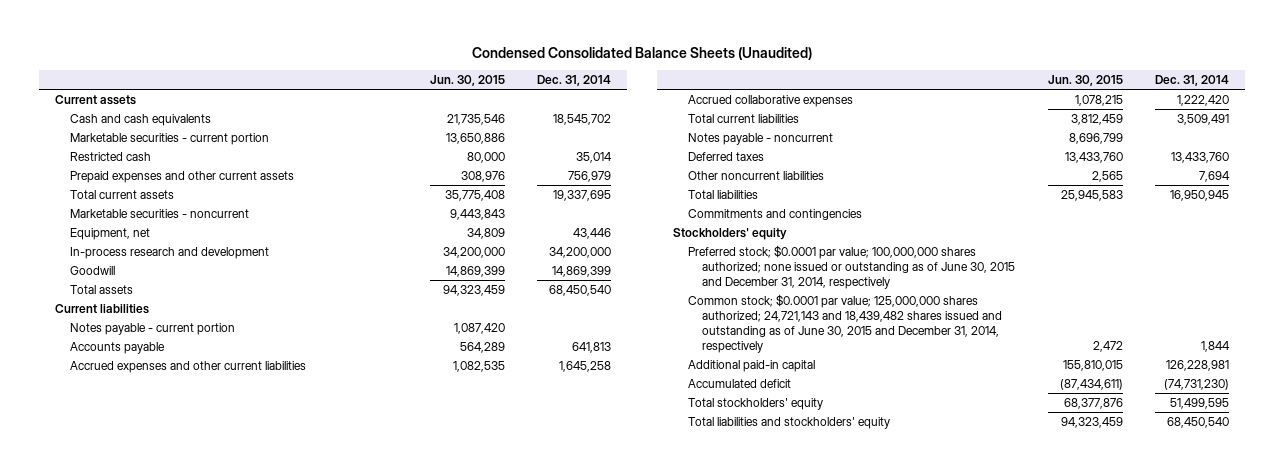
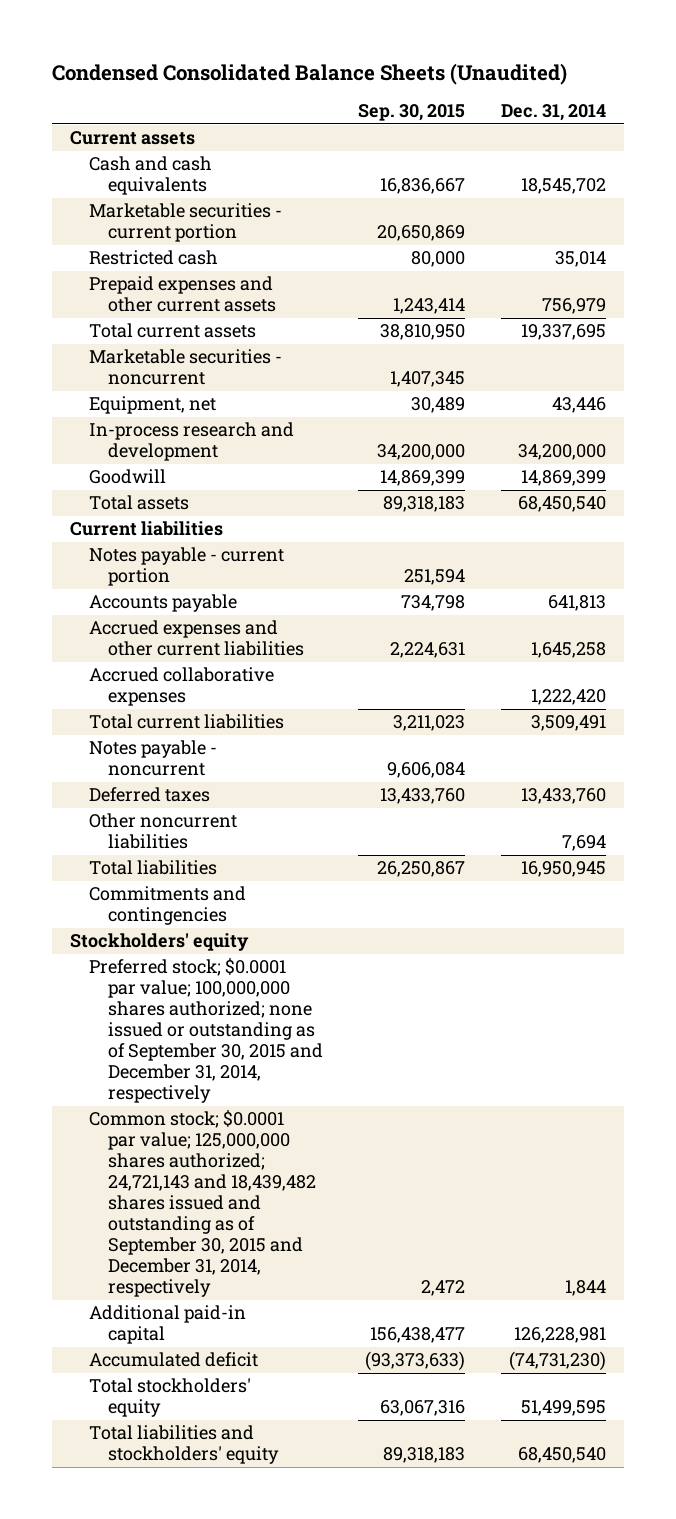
[429,74,505,86] Jun. 30, 2015 -> none
none -> [358,104,466,122] Sep. 30, 2015
[687,245,1016,289] Preferred stock; $0.0001 par value; 100,000,000 shares authorized; none issued or outstanding as of June 30, 2015 and December 31, 2014, respectively -> [88,958,323,1104] Preferred stock; $0.0001 par value; 100,000,000 shares authorized; none issued or outstanding as of September 30, 2015 and December 31, 2014, respectively
[687,294,1003,353] Common stock; $0.0001 par value; 125,000,000 shares authorized; 24,721,143 and 18,439,482 shares issued and outstanding as of June 30, 2015 and December 31, 2014, respectively -> [88,1110,316,1297] Common stock; $0.0001 par value; 125,000,000 shares authorized; 24,721,143 and 18,439,482 shares issued and outstanding as of September 30, 2015 and December 31, 2014, respectively

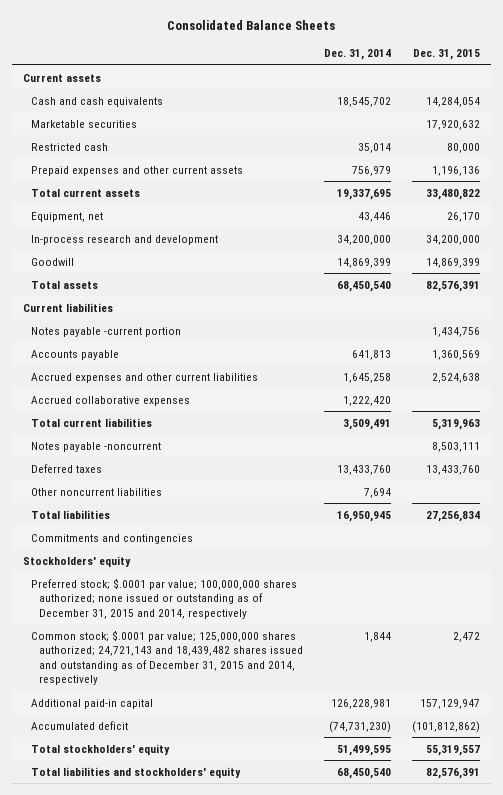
[52,62,568,85] Condensed Consolidated Balance Sheets (Unaudited) -> [167,20,336,31] Consolidated Balance Sheets
[358,104,466,122] Sep. 30, 2015 -> none
none -> [413,49,481,61] Dec. 31, 2015
[88,203,282,243] Marketable securities - current portion -> [30,119,137,128] Marketable securities
[88,349,282,386] Marketable securities - noncurrent -> none
[88,547,284,587] Notes payable - current portion -> [30,326,181,337] Notes payable -current portion
[88,740,217,777] Notes payable - noncurrent -> [30,441,161,452] Notes payable -noncurrent
[88,958,323,1104] Preferred stock; $0.0001 par value; 100,000,000 shares authorized; none issued or outstanding as of September 30, 2015 and December 31, 2014, respectively -> [30,577,297,619] Preferred stock; $.0001 par value; 100,000,000 shares authorized; none issued or outstanding as of December 31, 2015 and 2014, respectively
[88,1110,316,1297] Common stock; $0.0001 par value; 125,000,000 shares authorized; 24,721,143 and 18,439,482 shares issued and outstanding as of September 30, 2015 and December 31, 2014, respectively -> [30,629,303,685] Common stock; $.0001 par value; 125,000,000 shares authorized; 24,721,143 and 18,439,482 shares issued and outstanding as of December 31, 2015 and 2014, respectively

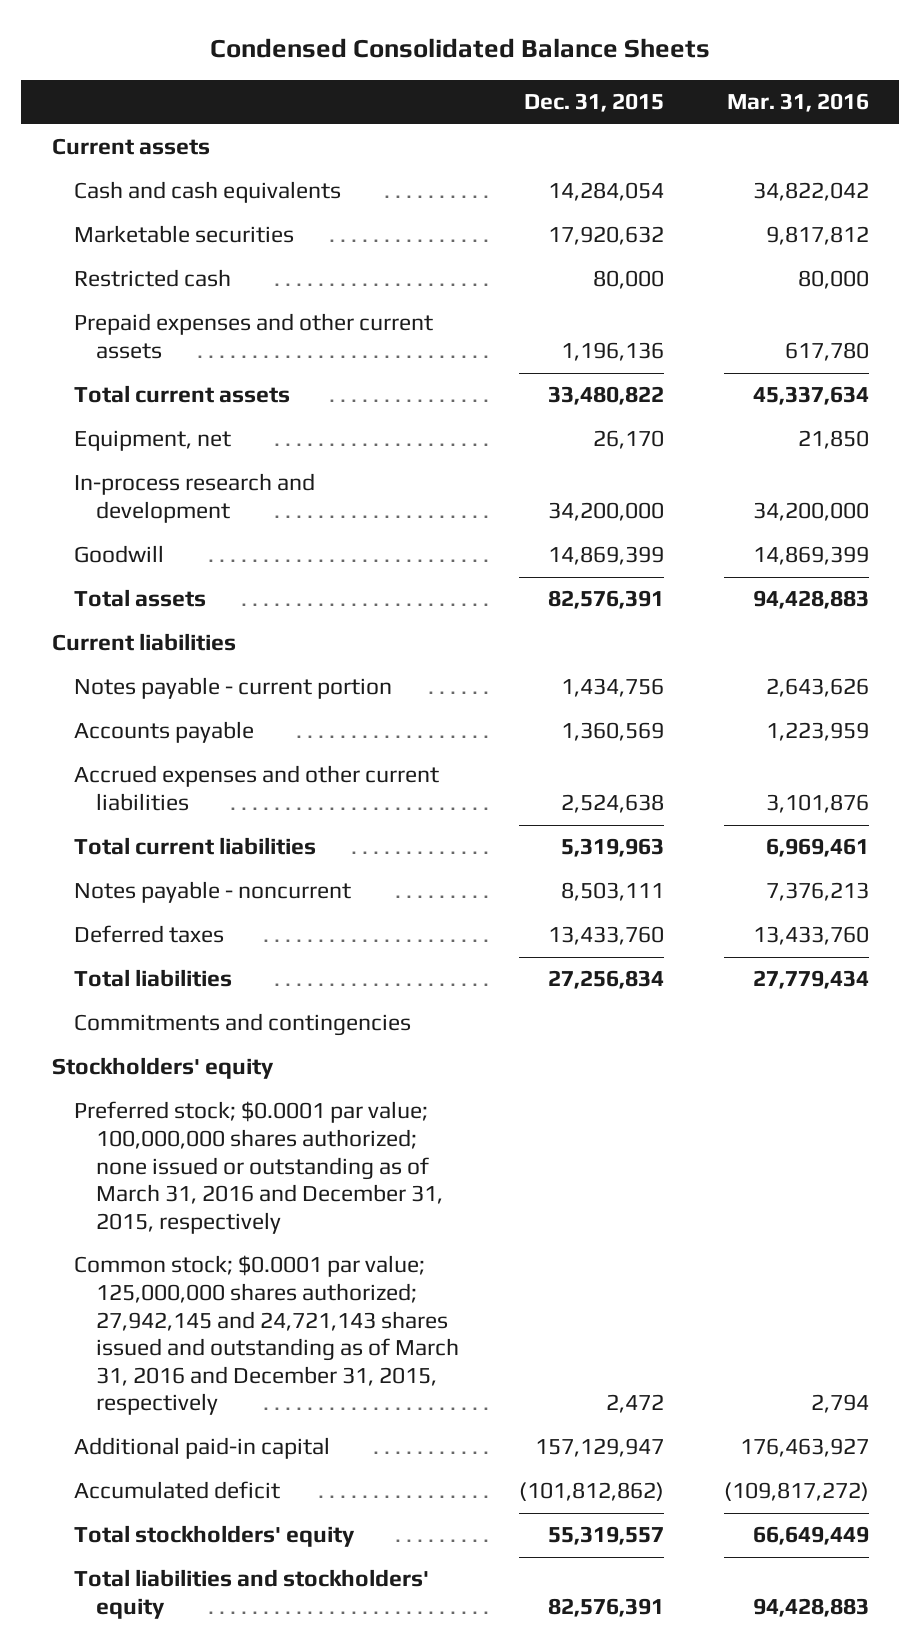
[167,20,336,31] Consolidated Balance Sheets -> [210,37,711,58] Condensed Consolidated Balance Sheets
[323,49,391,61] Dec. 31, 2014 -> none
none -> [727,93,870,113] Mar. 31, 2016
[30,326,181,337] Notes payable -current portion -> [73,677,392,700] Notes payable - current portion
[30,395,190,406] Accrued collaborative expenses -> none
[30,441,161,452] Notes payable -noncurrent -> [73,881,351,904] Notes payable - noncurrent
[30,487,162,496] Other noncurrent liabilities -> none
[30,577,297,619] Preferred stock; $.0001 par value; 100,000,000 shares authorized; none issued or outstanding as of December 31, 2015 and 2014, respectively -> [73,1101,443,1234] Preferred stock; $0.0001 par value; 100,000,000 shares authorized; none issued or outstanding as of March 31, 2016 and December 31, 2015, respectively
[30,629,303,685] Common stock; $.0001 par value; 125,000,000 shares authorized; 24,721,143 and 18,439,482 shares issued and outstanding as of December 31, 2015 and 2014, respectively -> [73,1255,459,1416] Common stock; $0.0001 par value; 125,000,000 shares authorized; 27,942,145 and 24,721,143 shares issued and outstanding as of March 31, 2016 and December 31, 2015, respectively

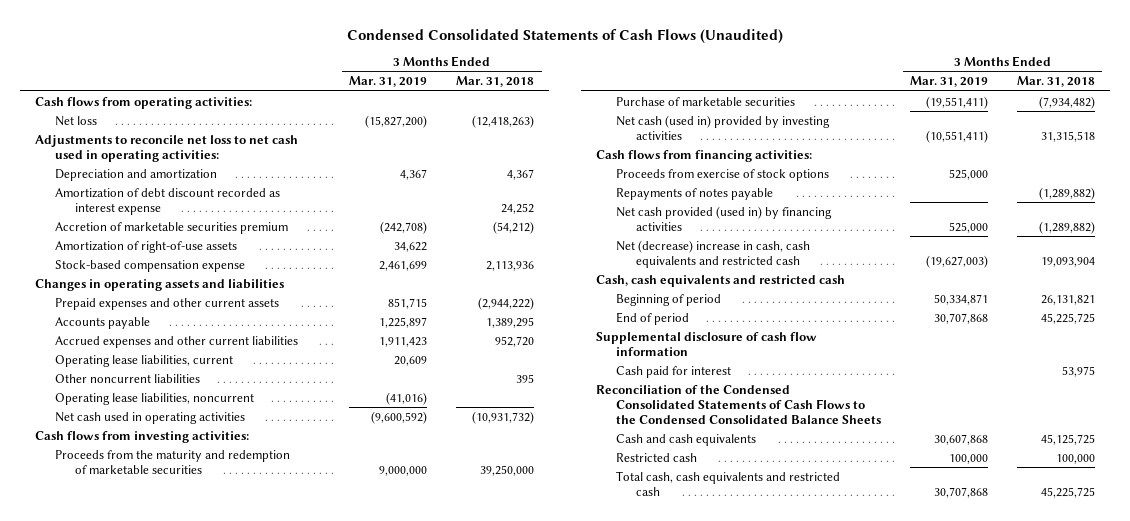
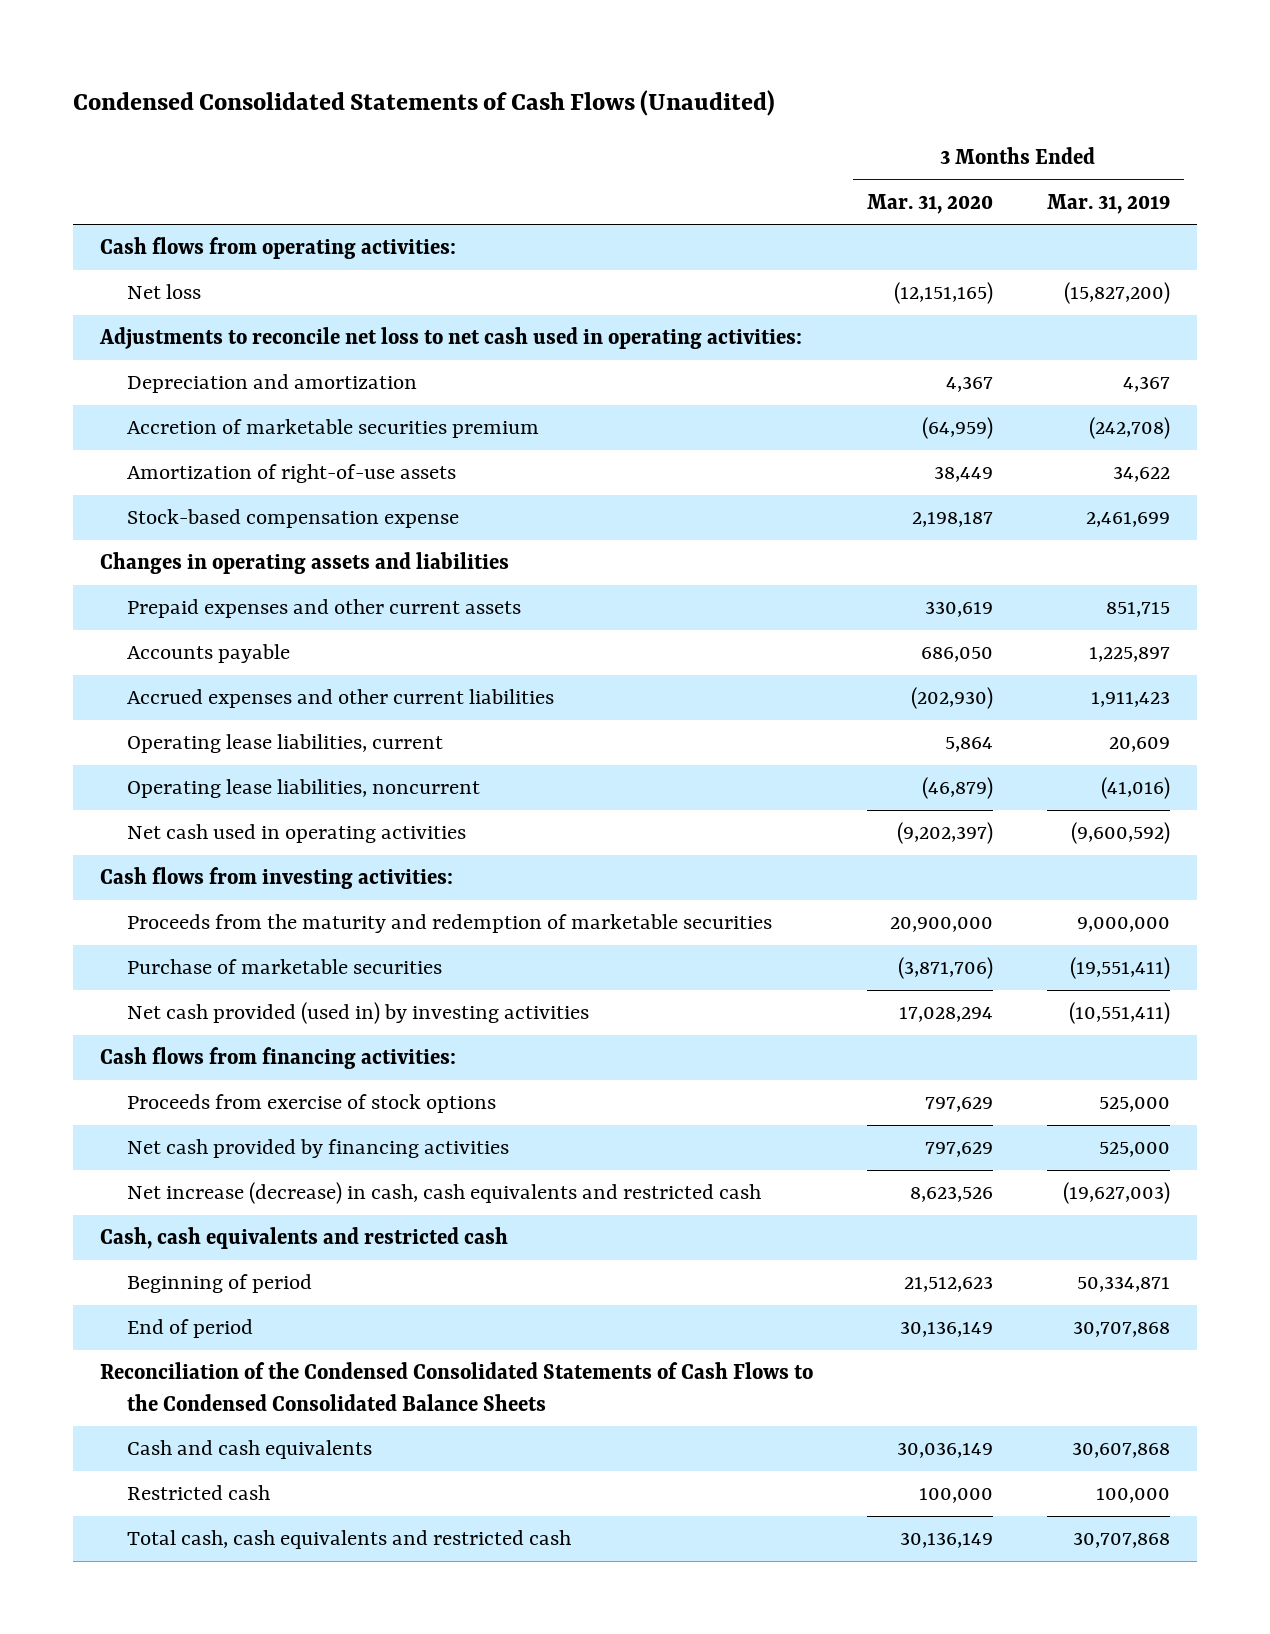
[456,76,535,88] Mar. 31, 2018 -> none
none -> [866,193,993,214] Mar. 31, 2020
[54,187,280,215] Amortization of debt discount recorded as interest expense -> none
[54,373,200,383] Other noncurrent liabilities -> none
[615,114,830,140] Net cash (used in) provided by investing activities -> [127,1002,590,1025] Net cash provided (used in) by investing activities
[615,187,773,200] Repayments of notes payable -> none
[615,205,832,231] Net cash provided (used in) by financing activities -> [127,1139,510,1159] Net cash provided by financing activities
[615,239,810,268] Net (decrease) increase in cash, cash equivalents and restricted cash -> [127,1182,762,1205] Net increase (decrease) in cash, cash equivalents and restricted cash
[595,331,817,356] Supplemental disclosure of cash flow information -> none
[615,365,731,378] Cash paid for interest -> none

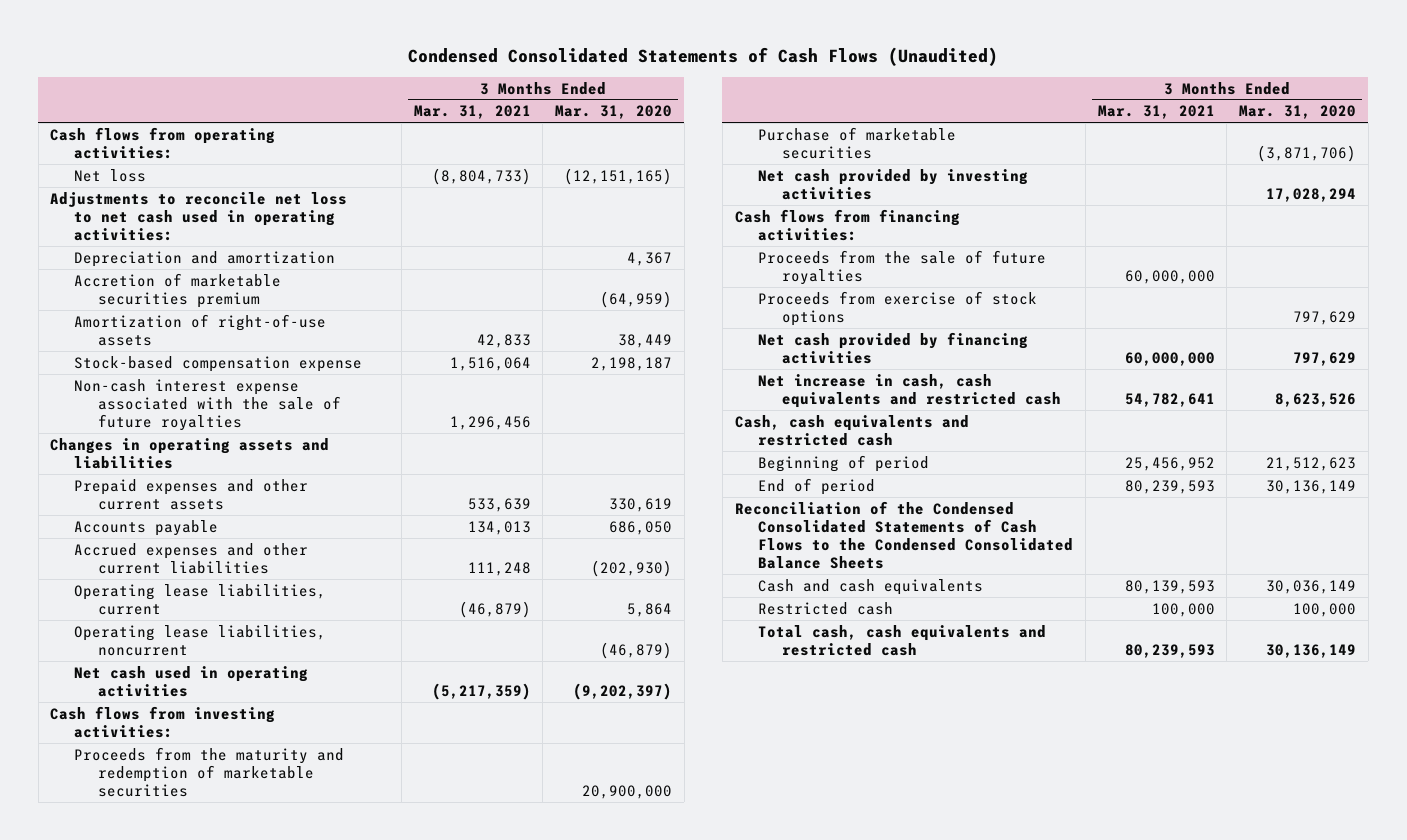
[1047,193,1171,214] Mar. 31, 2019 -> none
none -> [413,105,531,120] Mar. 31, 2021
none -> [74,378,342,431] Non-cash interest expense associated with the sale of future royalties
[127,1002,590,1025] Net cash provided (used in) by investing activities -> [758,168,1029,200] Net cash provided by investing activities
none -> [758,249,1047,285] Proceeds from the sale of future royalties
[127,1182,762,1205] Net increase (decrease) in cash, cash equivalents and restricted cash -> [758,373,1062,408] Net increase in cash, cash equivalents and restricted cash

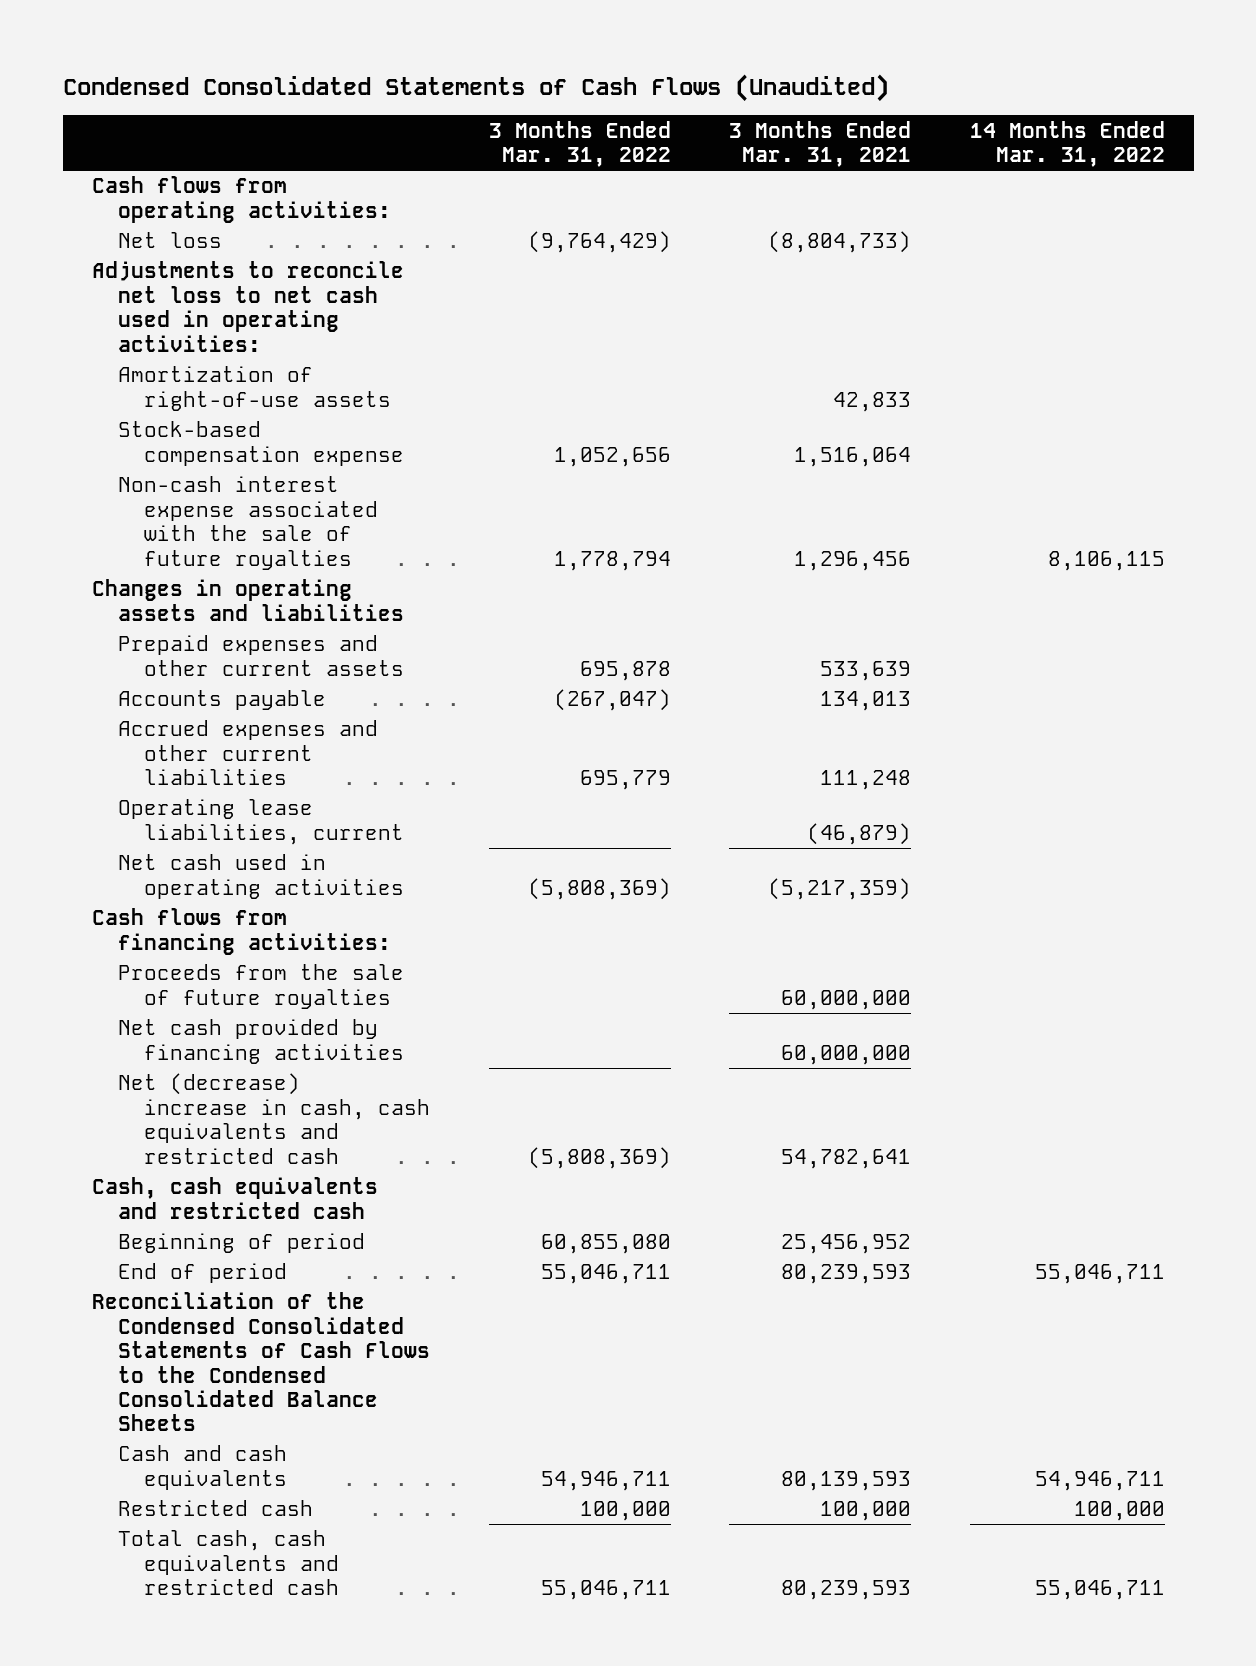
[555,105,673,120] Mar. 31, 2020 -> none
none -> [488,120,671,168] 3 Months Ended Mar. 31, 2022
none -> [969,120,1165,168] 14 Months Ended Mar. 31, 2022
[74,250,336,267] Depreciation and amortization -> none
[74,272,282,308] Accretion of marketable securities premium -> none
[74,624,327,656] Operating lease liabilities, noncurrent -> none
[50,705,276,738] Cash flows from investing activities: -> none
[74,746,345,797] Proceeds from the maturity and redemption of marketable securities -> none
[758,126,957,159] Purchase of marketable securities -> none
[758,168,1029,200] Net cash provided by investing activities -> none
[758,290,1038,326] Proceeds from exercise of stock options -> none
[758,373,1062,408] Net increase in cash, cash equivalents and restricted cash -> [118,1073,431,1164] Net (decrease) increase in cash, cash equivalents and restricted cash

